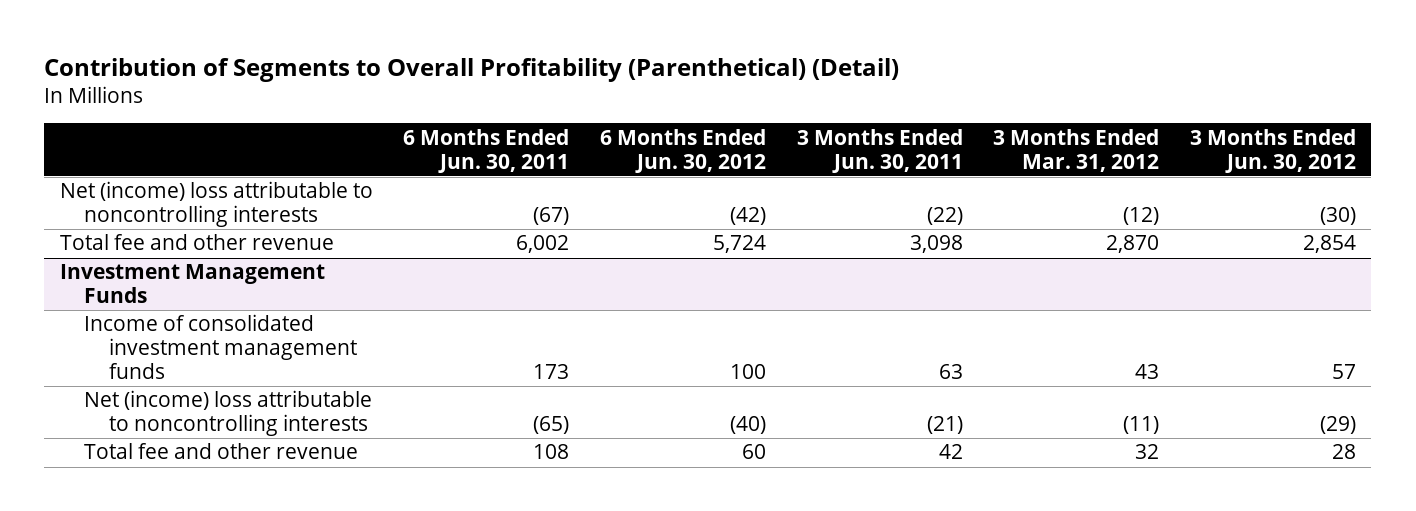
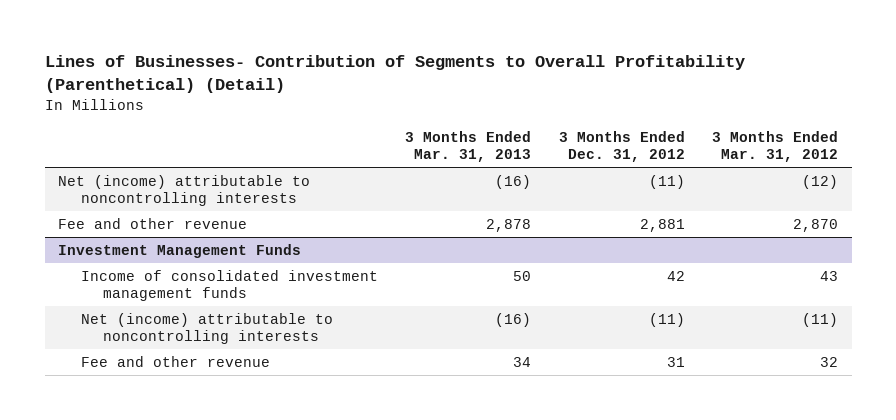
[44,57,900,82] Contribution of Segments to Overall Profitability (Parenthetical) (Detail) -> [44,55,745,93] Lines of Businesses- Contribution of Segments to Overall Profitability (Parenthetical) (Detail)
[403,128,570,173] 6 Months Ended Jun. 30, 2011 -> none
[600,128,767,173] 6 Months Ended Jun. 30, 2012 -> none
[796,128,963,173] 3 Months Ended Jun. 30, 2011 -> none
[1190,128,1357,173] 3 Months Ended Jun. 30, 2012 -> none
none -> [405,130,532,163] 3 Months Ended Mar. 31, 2013
none -> [558,130,685,163] 3 Months Ended Dec. 31, 2012
[59,181,373,228] Net (income) loss attributable to noncontrolling interests -> [58,174,311,206] Net (income) attributable to noncontrolling interests
[59,234,334,251] Total fee and other revenue -> [58,217,248,229] Fee and other revenue
[84,390,373,437] Net (income) loss attributable to noncontrolling interests -> [80,312,333,344] Net (income) attributable to noncontrolling interests
[84,443,359,460] Total fee and other revenue -> [80,355,270,367] Fee and other revenue

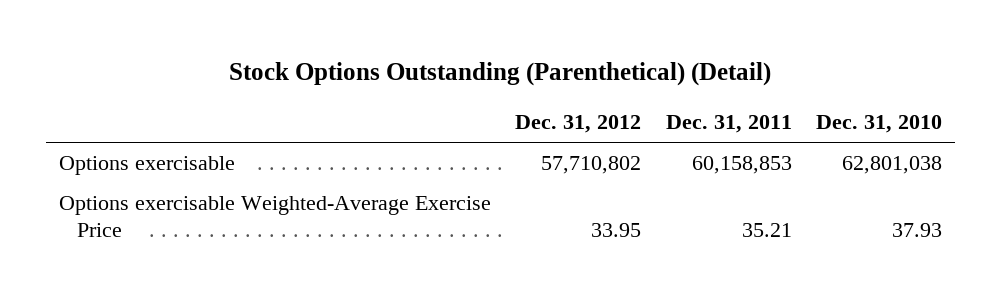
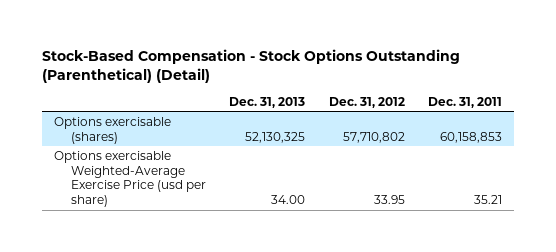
[229,62,772,87] Stock Options Outstanding (Parenthetical) (Detail) -> [42,48,461,83] Stock-Based Compensation - Stock Options Outstanding (Parenthetical) (Detail)
[816,115,943,134] Dec. 31, 2010 -> none
none -> [229,96,306,108] Dec. 31, 2013
[58,156,235,176] Options exercisable -> [53,116,171,144] Options exercisable (shares)
[58,196,491,238] Options exercisable Weighted-Average Exercise Price -> [53,150,206,208] Options exercisable Weighted-Average Exercise Price (usd per share)

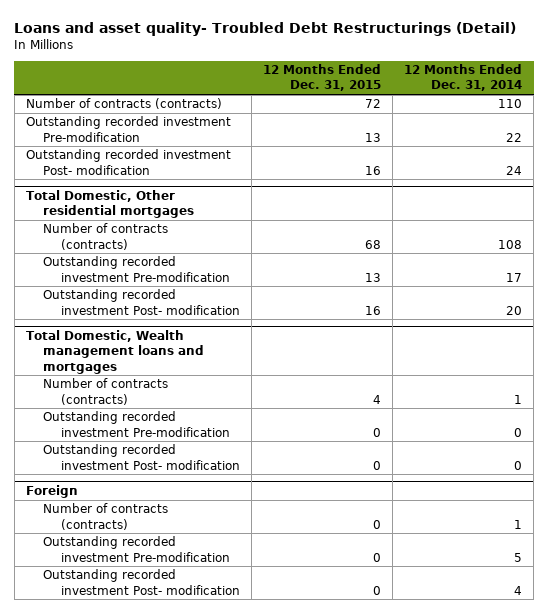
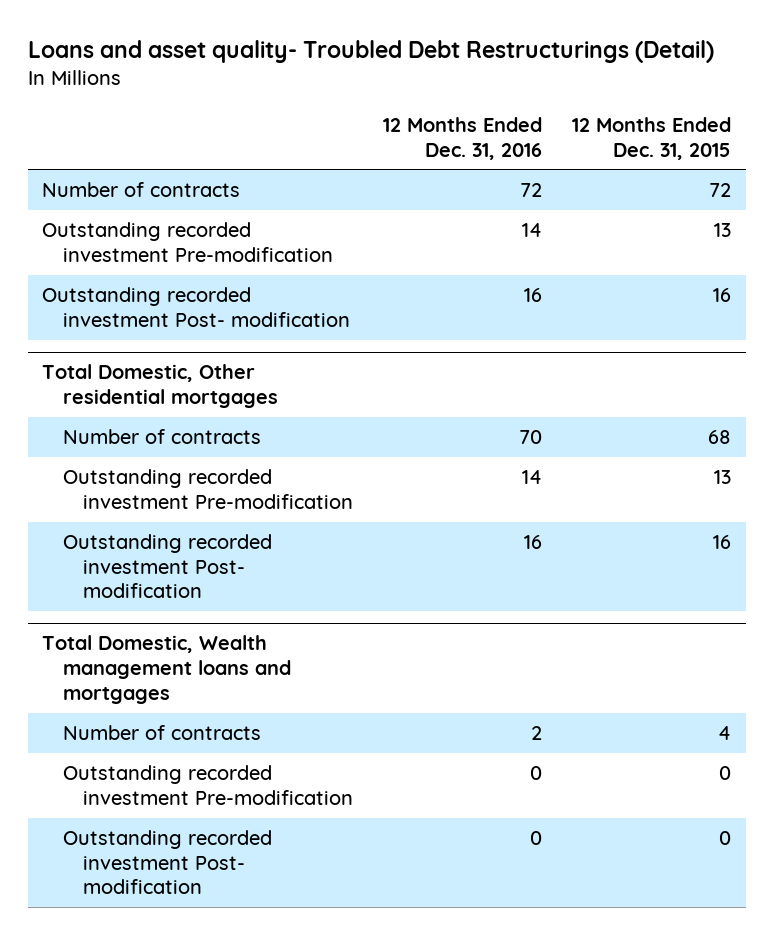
[404,64,523,92] 12 Months Ended Dec. 31, 2014 -> none
none -> [383,116,543,160] 12 Months Ended Dec. 31, 2016
[26,98,223,110] Number of contracts (contracts) -> [42,181,241,197] Number of contracts
[43,223,169,250] Number of contracts (contracts) -> [62,428,261,444] Number of contracts
[43,411,230,437] Outstanding recorded investment Pre-modification -> none
[43,444,240,470] Outstanding recorded investment Post- modification -> none
[26,485,79,499] Foreign -> none
[43,503,169,530] Number of contracts (contracts) -> none
[43,378,169,405] Number of contracts (contracts) -> [62,724,261,740] Number of contracts

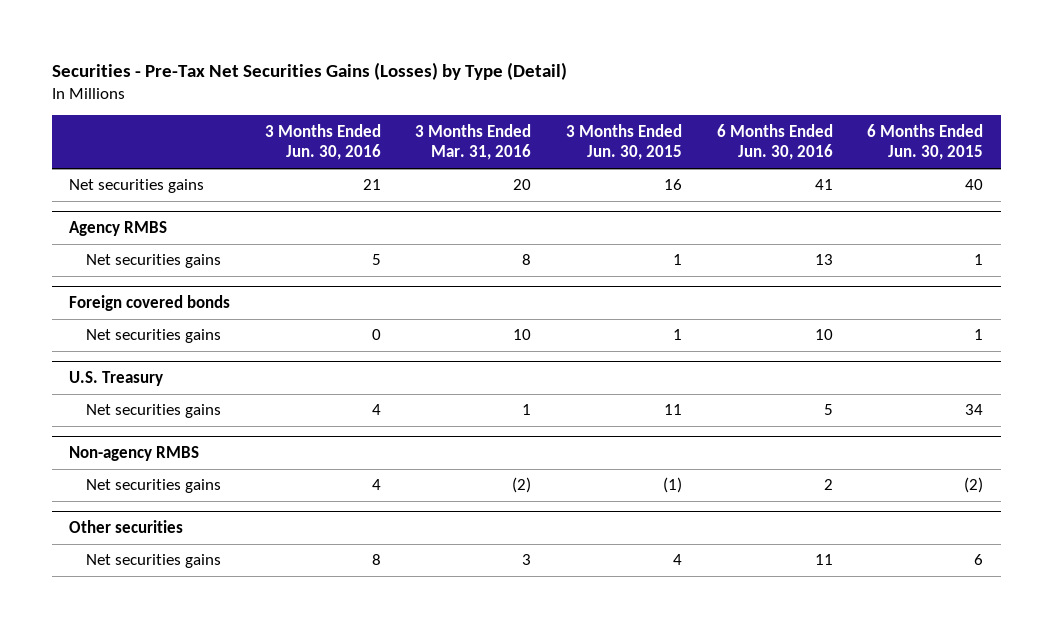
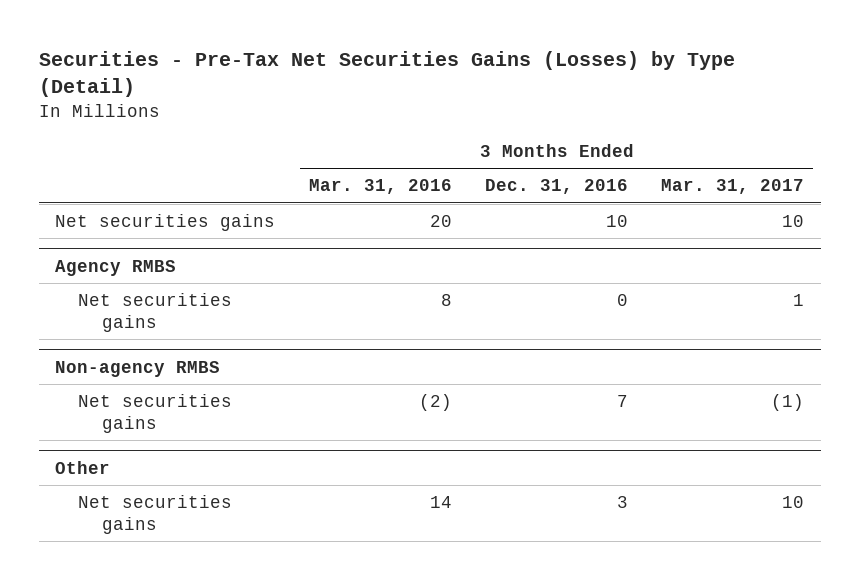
[264,123,381,161] 3 Months Ended Jun. 30, 2016 -> none
[566,123,683,161] 3 Months Ended Jun. 30, 2015 -> none
[716,123,833,161] 6 Months Ended Jun. 30, 2016 -> none
[867,123,984,161] 6 Months Ended Jun. 30, 2015 -> none
none -> [485,179,629,195] Dec. 31, 2016
none -> [661,179,805,195] Mar. 31, 2017
[69,294,231,311] Foreign covered bonds -> none
[86,329,222,344] Net securities gains -> none
[69,370,164,386] U.S. Treasury -> none
[86,404,222,419] Net securities gains -> none
[69,519,184,533] Other securities -> [55,460,111,474] Other
[522,554,532,566] 3 -> [429,495,452,508] 14

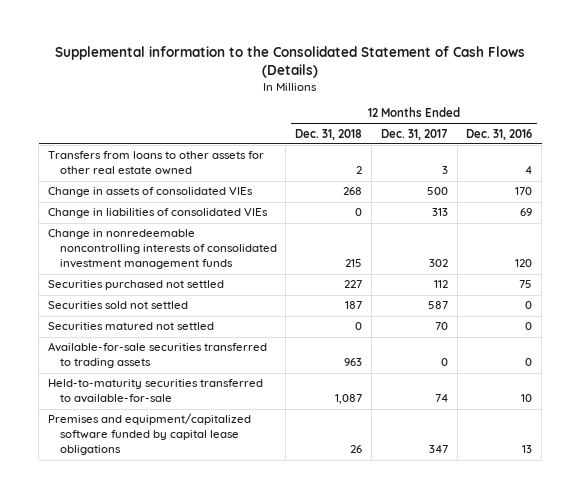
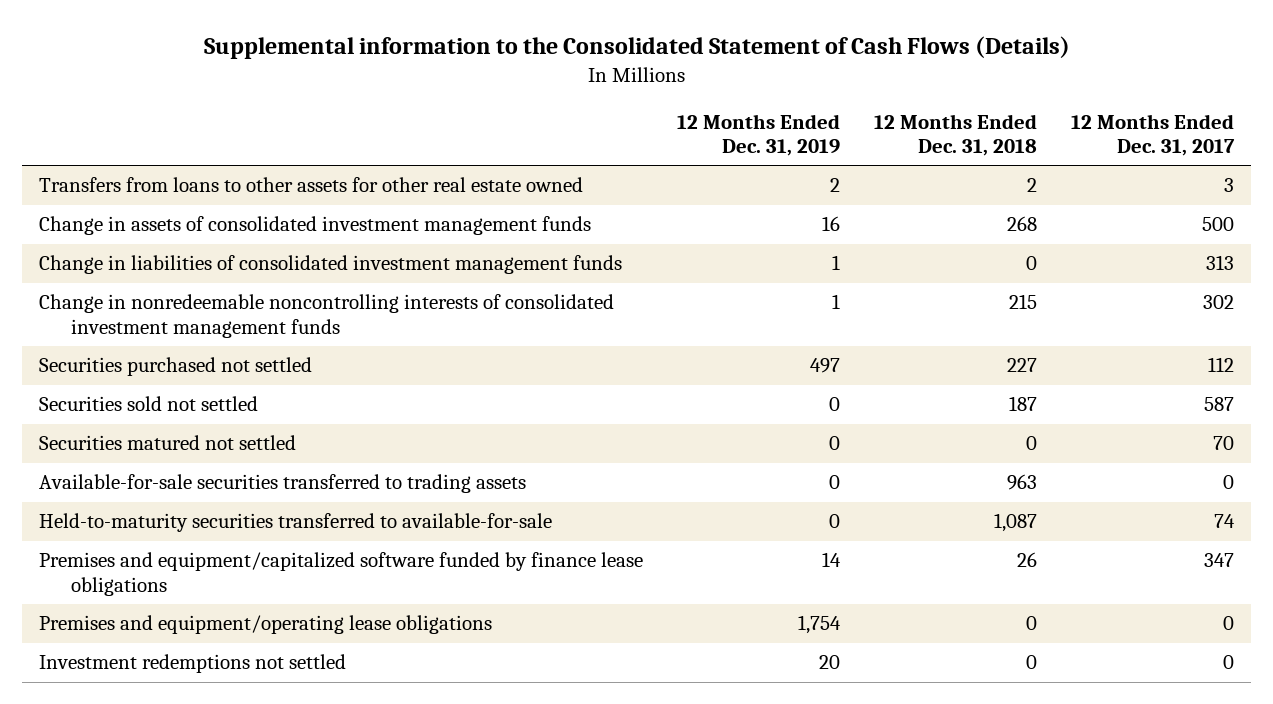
[466,128,533,140] Dec. 31, 2016 -> none
none -> [677,113,841,156] 12 Months Ended Dec. 31, 2019
[48,187,254,198] Change in assets of consolidated VIEs -> [39,216,592,236] Change in assets of consolidated investment management funds
[48,208,269,219] Change in liabilities of consolidated VIEs -> [39,255,623,275] Change in liabilities of consolidated investment management funds
[48,413,252,456] Premises and equipment/capitalized software funded by capital lease obligations -> [39,552,644,596] Premises and equipment/capitalized software funded by finance lease obligations
none -> [39,615,493,635] Premises and equipment/operating lease obligations
none -> [39,654,347,674] Investment redemptions not settled

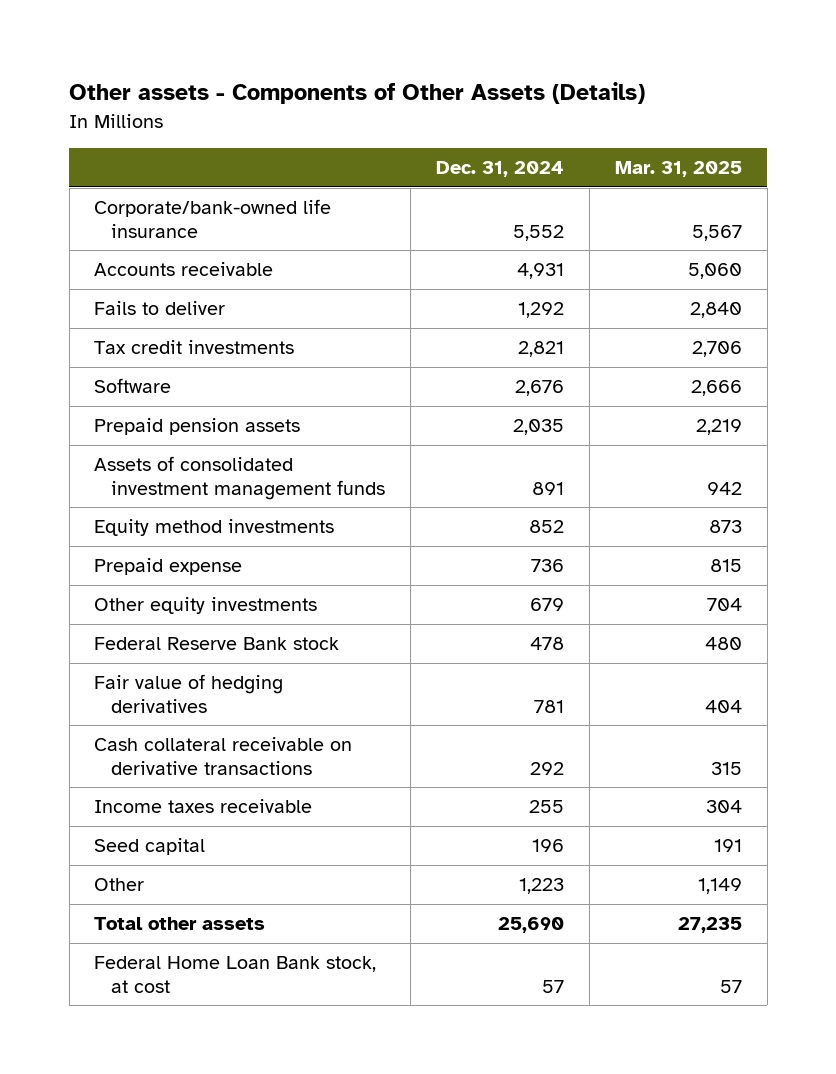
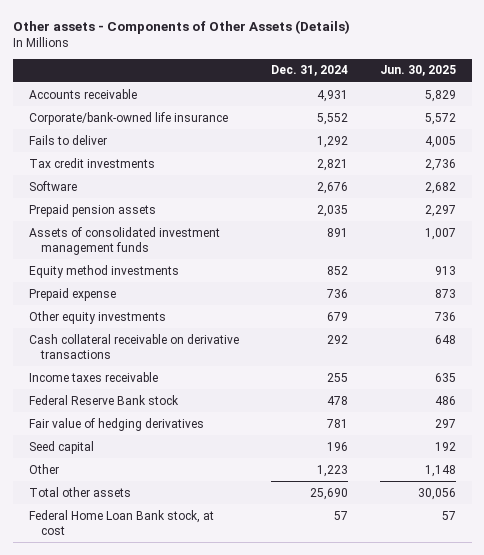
[614,160,742,177] Mar. 31, 2025 -> none
none -> [379,65,456,77] Jun. 30, 2025
[94,199,332,238] Corporate/bank-owned life insurance -> [28,111,228,125] Corporate/bank-owned life insurance
[94,637,340,651] Federal Reserve Bank stock -> [28,394,179,405] Federal Reserve Bank stock
[94,674,284,713] Fair value of hedging derivatives -> [28,417,204,431] Fair value of hedging derivatives

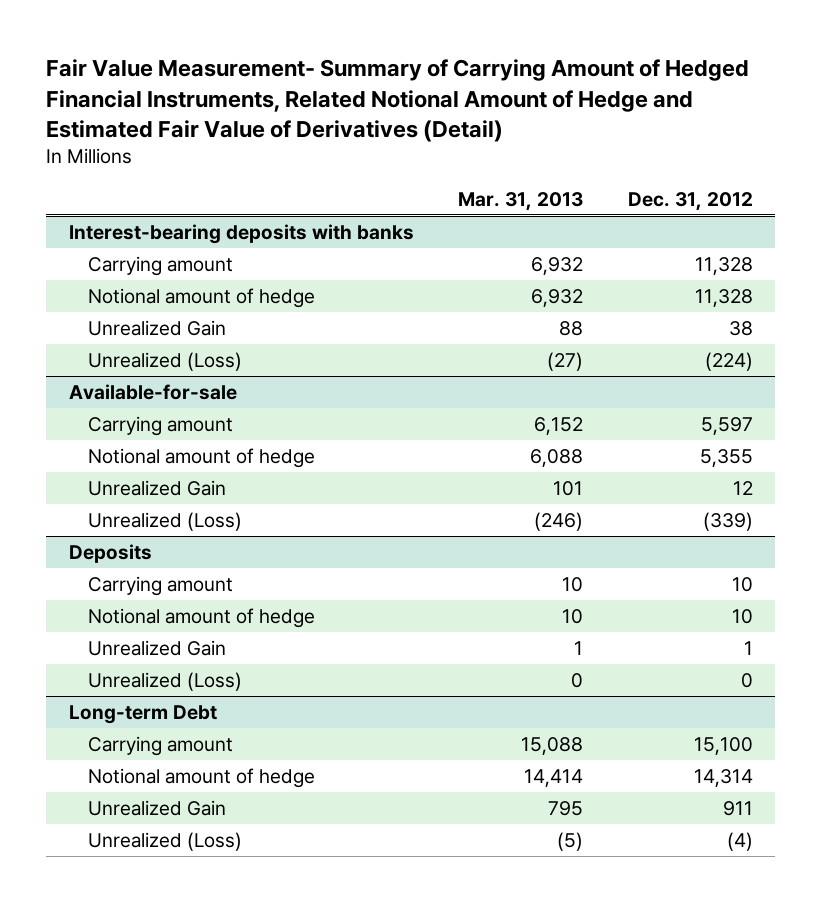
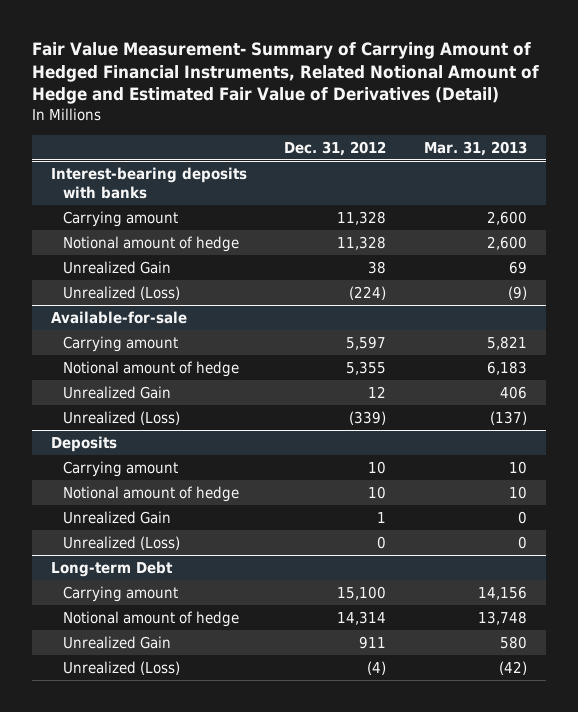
[531,257,584,276] 6,932 -> [487,210,528,225] 2,600
[531,289,584,308] 6,932 -> [487,235,528,250] 2,600
[559,321,584,337] 88 -> [509,260,528,274] 69
[547,352,584,372] (27) -> [508,285,528,300] (9)
[534,417,584,436] 6,152 -> [487,335,528,350] 5,821
[530,449,584,468] 6,088 -> [487,360,528,375] 6,183
[553,481,584,497] 101 -> [500,385,528,399] 406
[534,512,584,532] (246) -> [490,410,528,425] (137)
[574,641,584,656] 1 -> [518,510,528,524] 0
[521,737,584,756] 15,088 -> [478,585,528,600] 14,156
[524,769,584,788] 14,414 -> [478,610,528,625] 13,748
[548,801,584,817] 795 -> [500,635,528,649] 580
[557,832,584,852] (5) -> [499,660,528,675] (42)

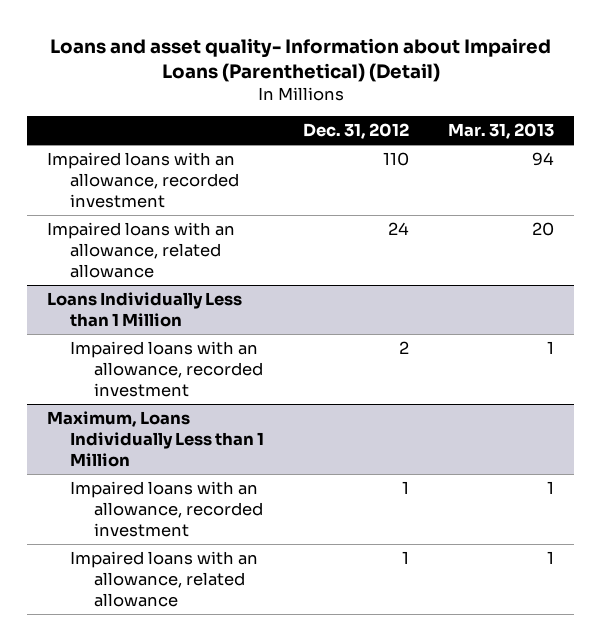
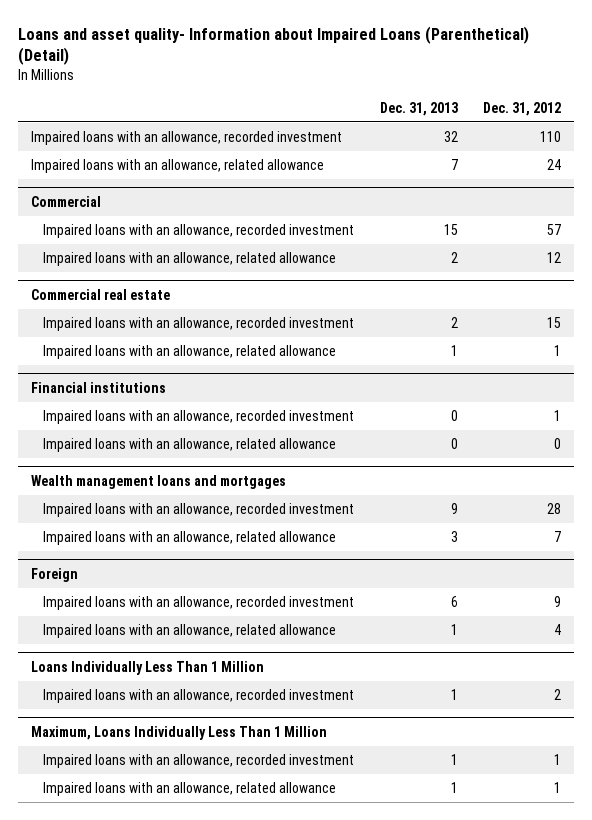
[448,123,555,140] Mar. 31, 2013 -> none
none -> [379,101,458,116] Dec. 31, 2013
none -> [30,196,101,208] Commercial
none -> [43,224,355,239] Impaired loans with an allowance, recorded investment
none -> [43,252,337,267] Impaired loans with an allowance, related allowance
none -> [30,289,170,301] Commercial real estate
none -> [43,317,355,332] Impaired loans with an allowance, recorded investment
none -> [43,345,337,360] Impaired loans with an allowance, related allowance
none -> [30,382,166,394] Financial institutions
none -> [43,410,355,425] Impaired loans with an allowance, recorded investment
none -> [43,438,337,453] Impaired loans with an allowance, related allowance
none -> [30,475,286,490] Wealth management loans and mortgages
none -> [43,503,355,518] Impaired loans with an allowance, recorded investment
none -> [43,531,337,546] Impaired loans with an allowance, related allowance
none -> [30,568,78,583] Foreign
none -> [43,596,355,611] Impaired loans with an allowance, recorded investment
none -> [43,624,337,639] Impaired loans with an allowance, related allowance
[46,292,242,328] Loans Individually Less than 1 Million -> [30,661,264,676] Loans Individually Less Than 1 Million
[46,411,265,468] Maximum, Loans Individually Less than 1 Million -> [30,726,327,741] Maximum, Loans Individually Less Than 1 Million

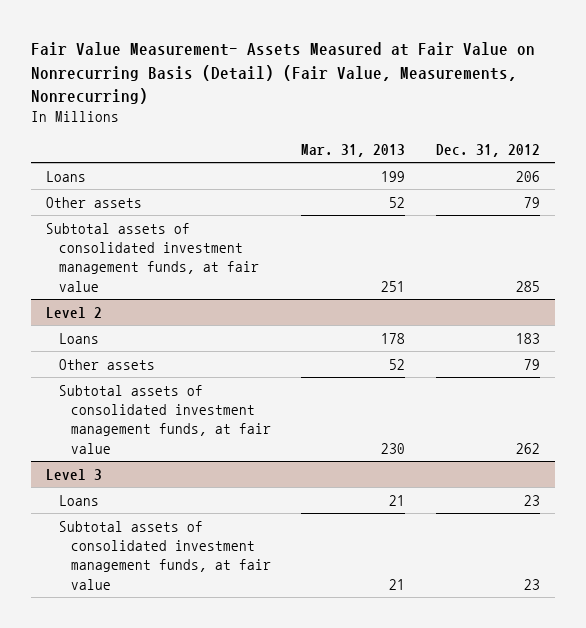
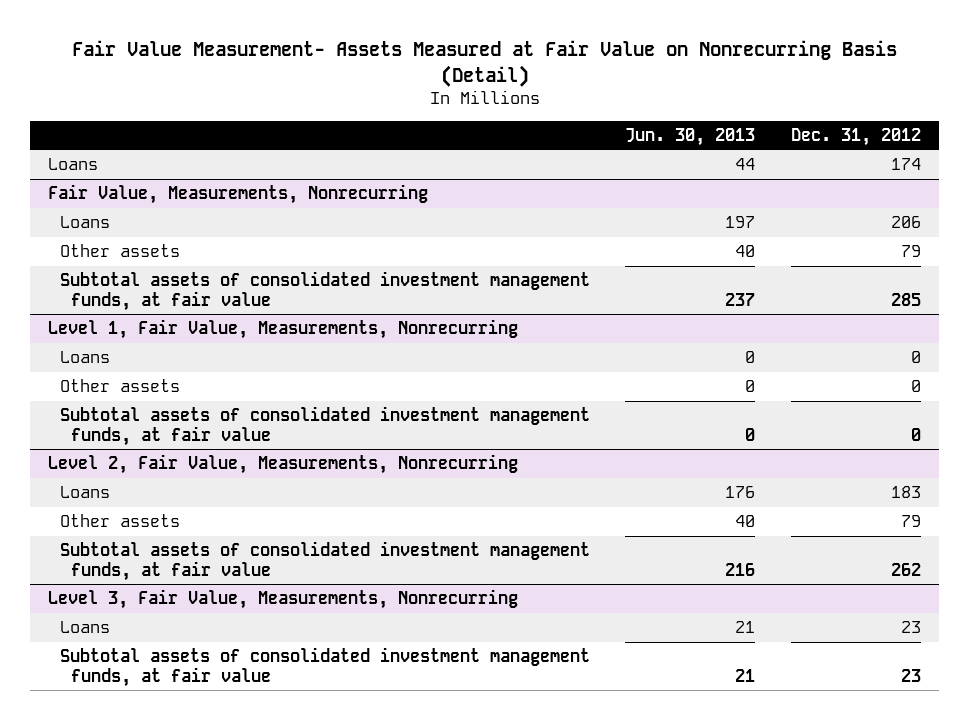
[31,42,536,104] Fair Value Measurement- Assets Measured at Fair Value on Nonrecurring Basis (Detail) (Fair Value, Measurements, Nonrecurring) -> [71,39,897,87] Fair Value Measurement- Assets Measured at Fair Value on Nonrecurring Basis (Detail)
[301,143,406,157] Mar. 31, 2013 -> none
none -> [625,127,756,146] Jun. 30, 2013
none -> [48,158,99,171] Loans
none -> [48,184,429,205] Fair Value, Measurements, Nonrecurring
[46,306,103,318] Level 2 -> none
none -> [48,319,519,340] Level 1, Fair Value, Measurements, Nonrecurring
none -> [59,351,110,364] Loans
none -> [59,379,180,393] Other assets
none -> [59,406,590,446] Subtotal assets of consolidated investment management funds, at fair value
none -> [48,454,519,475] Level 2, Fair Value, Measurements, Nonrecurring
[46,468,103,480] Level 3 -> none
none -> [48,589,519,610] Level 3, Fair Value, Measurements, Nonrecurring

